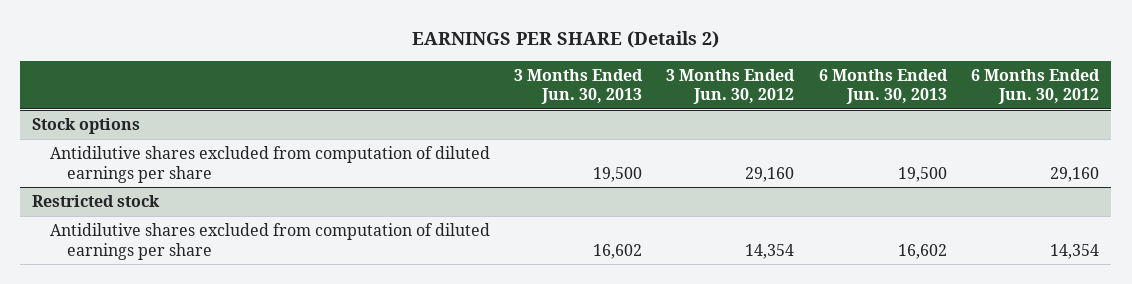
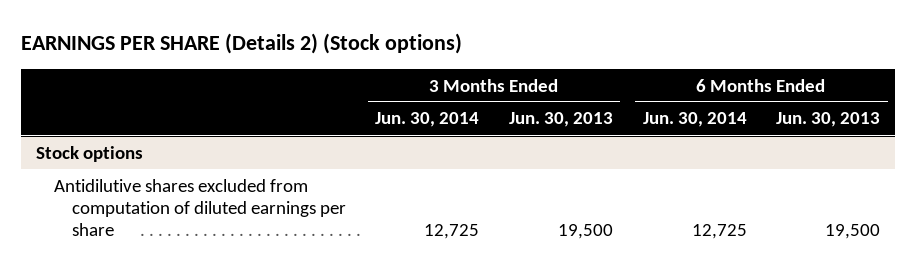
[411,30,719,48] EARNINGS PER SHARE (Details 2) -> [20,33,462,55] EARNINGS PER SHARE (Details 2) (Stock options)
[666,68,796,105] 3 Months Ended Jun. 30, 2012 -> none
[971,68,1101,105] 6 Months Ended Jun. 30, 2012 -> none
none -> [375,112,480,128] Jun. 30, 2014
none -> [642,112,747,128] Jun. 30, 2014
[32,195,161,208] Restricted stock -> none
[49,223,490,260] Antidilutive shares excluded from computation of diluted earnings per share -> none

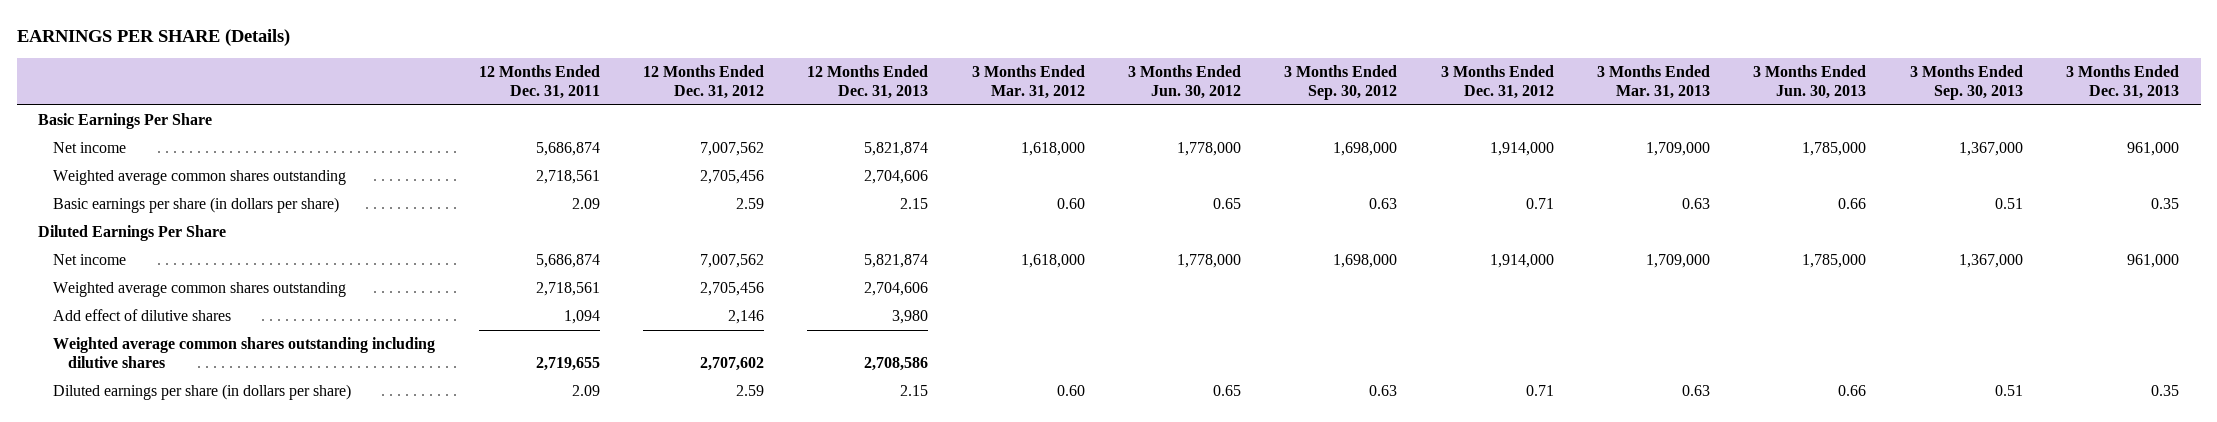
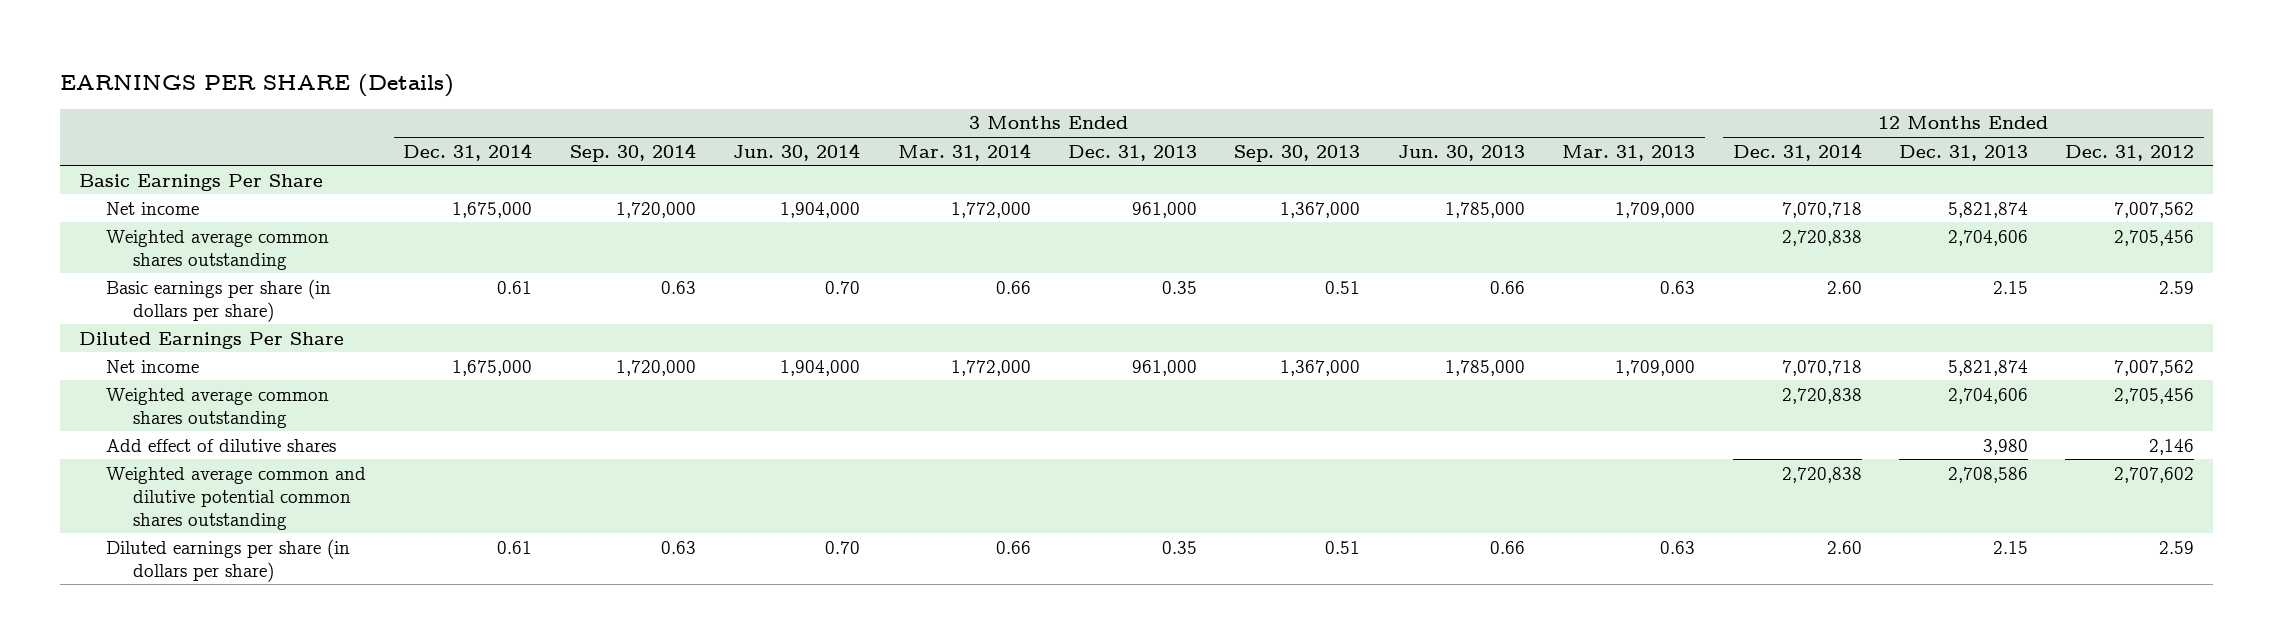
[478,64,600,100] 12 Months Ended Dec. 31, 2011 -> none
[971,64,1085,100] 3 Months Ended Mar. 31, 2012 -> none
[1127,64,1241,100] 3 Months Ended Jun. 30, 2012 -> none
[1284,64,1398,101] 3 Months Ended Sep. 30, 2012 -> none
[1440,64,1554,100] 3 Months Ended Dec. 31, 2012 -> none
none -> [403,142,533,161] Dec. 31, 2014
none -> [569,142,696,162] Sep. 30, 2014
none -> [733,142,861,161] Jun. 30, 2014
none -> [897,142,1031,161] Mar. 31, 2014
none -> [1732,142,1862,161] Dec. 31, 2014
[53,337,436,369] Weighted average common shares outstanding including dilutive shares -> [106,466,367,530] Weighted average common and dilutive potential common shares outstanding

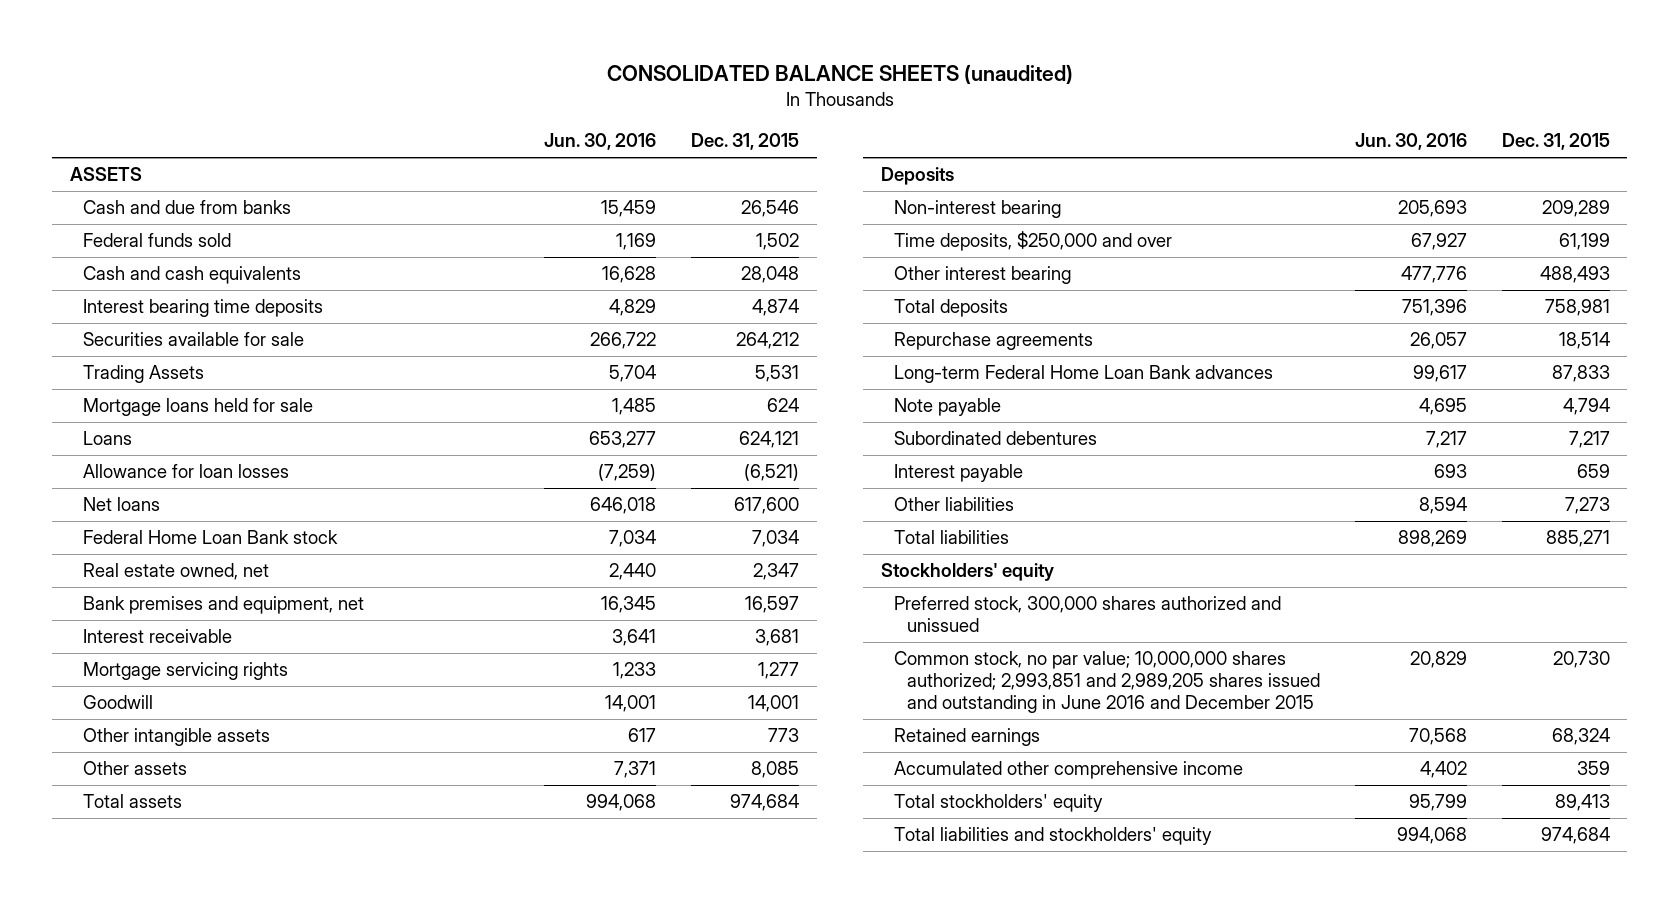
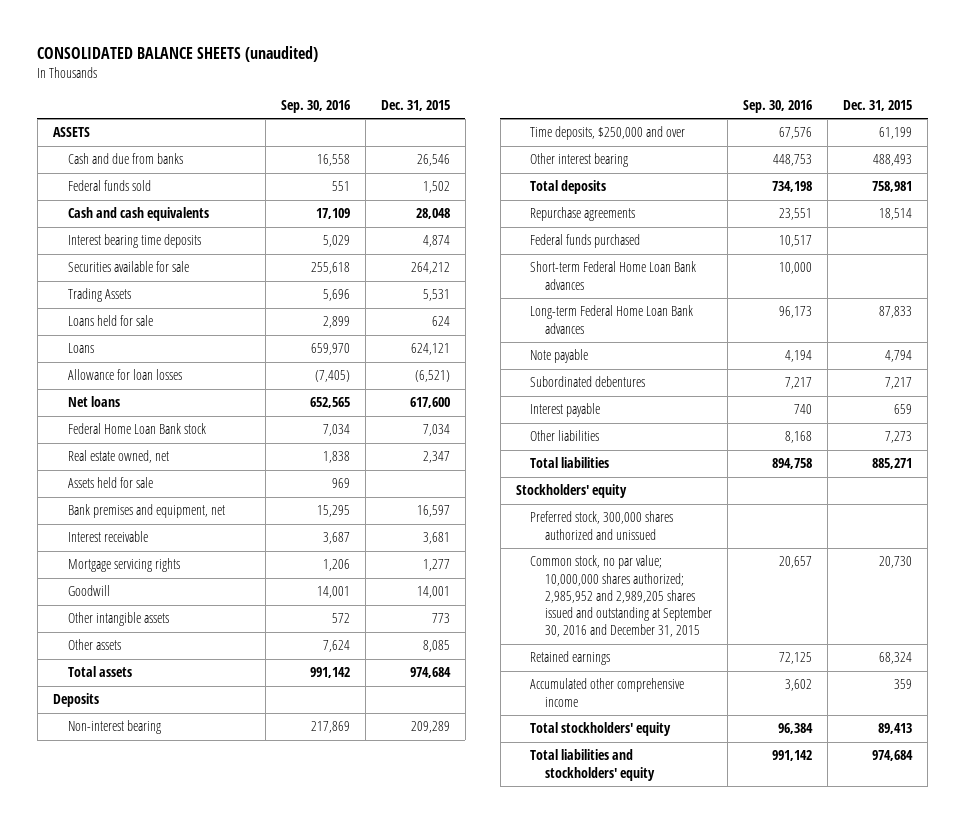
[544,133,657,151] Jun. 30, 2016 -> none
none -> [280,99,350,113] Sep. 30, 2016
[83,398,314,417] Mortgage loans held for sale -> [67,315,153,327] Loans held for sale
none -> [67,477,153,489] Assets held for sale
none -> [530,234,641,249] Federal funds purchased
none -> [530,261,697,290] Short-term Federal Home Loan Bank advances
[893,651,1320,713] Common stock, no par value; 10,000,000 shares authorized; 2,993,851 and 2,989,205 shares issued and outstanding in June 2016 and December 2015 -> [530,555,713,638] Common stock, no par value; 10,000,000 shares authorized; 2,985,952 and 2,989,205 shares issued and outstanding at September 30, 2016 and December 31, 2015

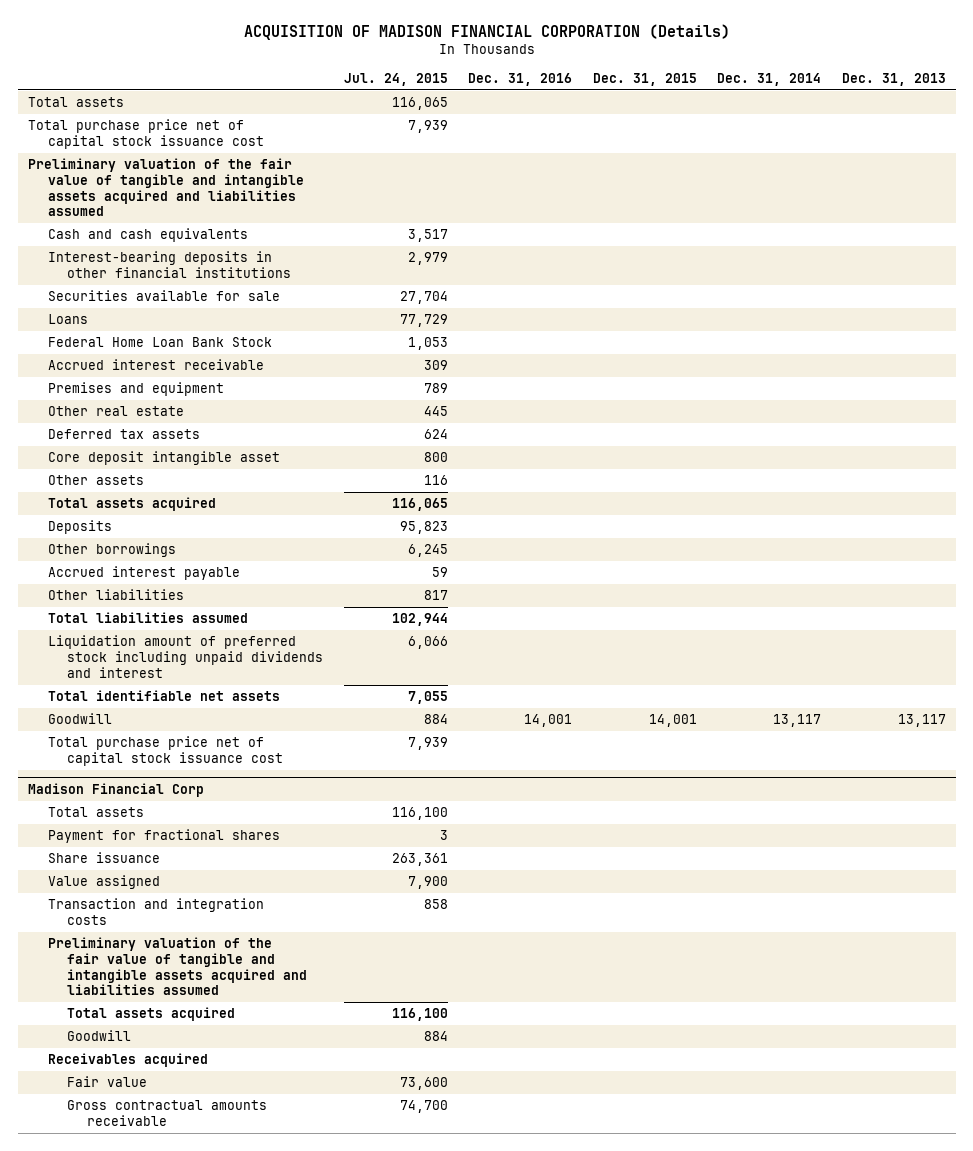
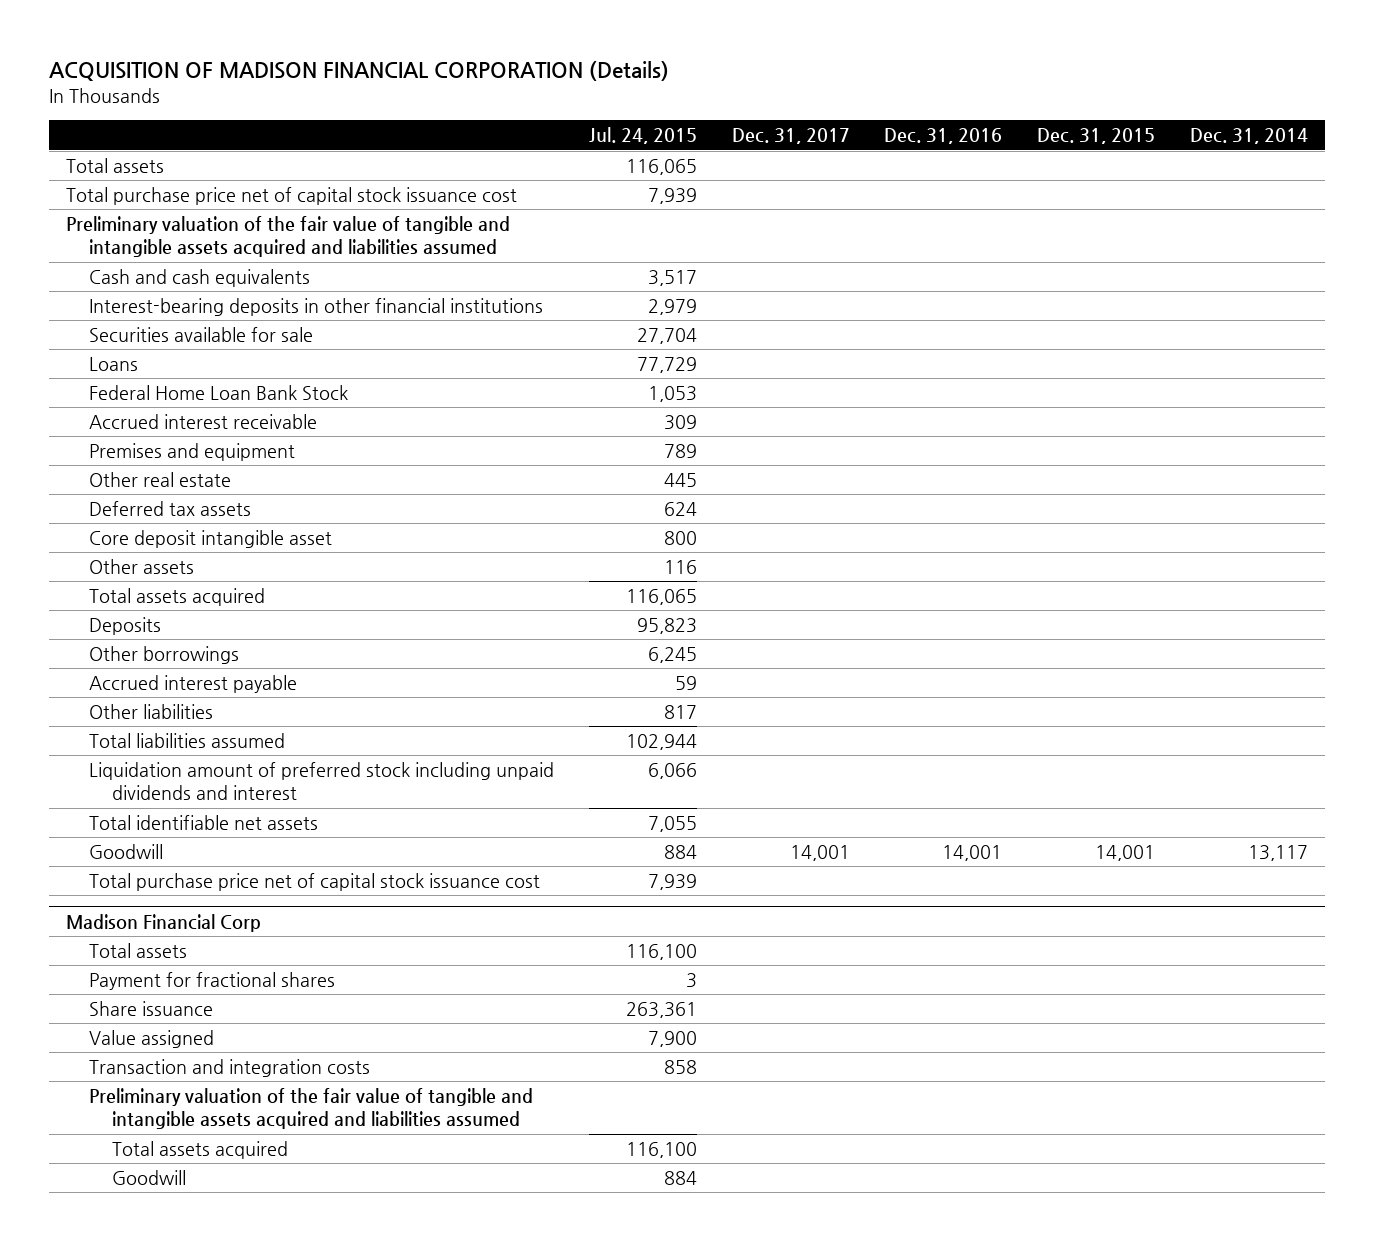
[841,72,946,86] Dec. 31, 2013 -> none
none -> [731,128,850,145] Dec. 31, 2017
[47,1053,208,1068] Receivables acquired -> none
[67,1076,148,1088] Fair value -> none
[67,1100,268,1126] Gross contractual amounts receivable -> none

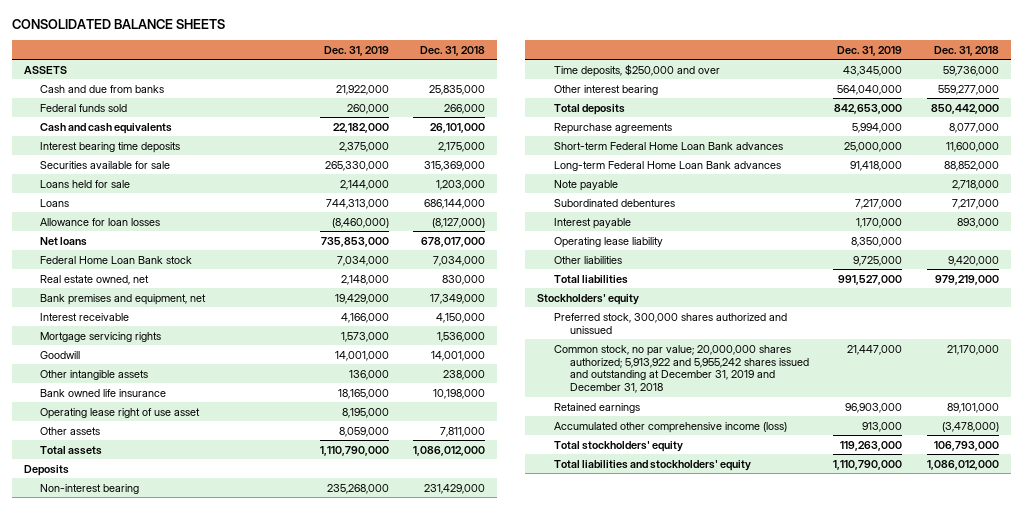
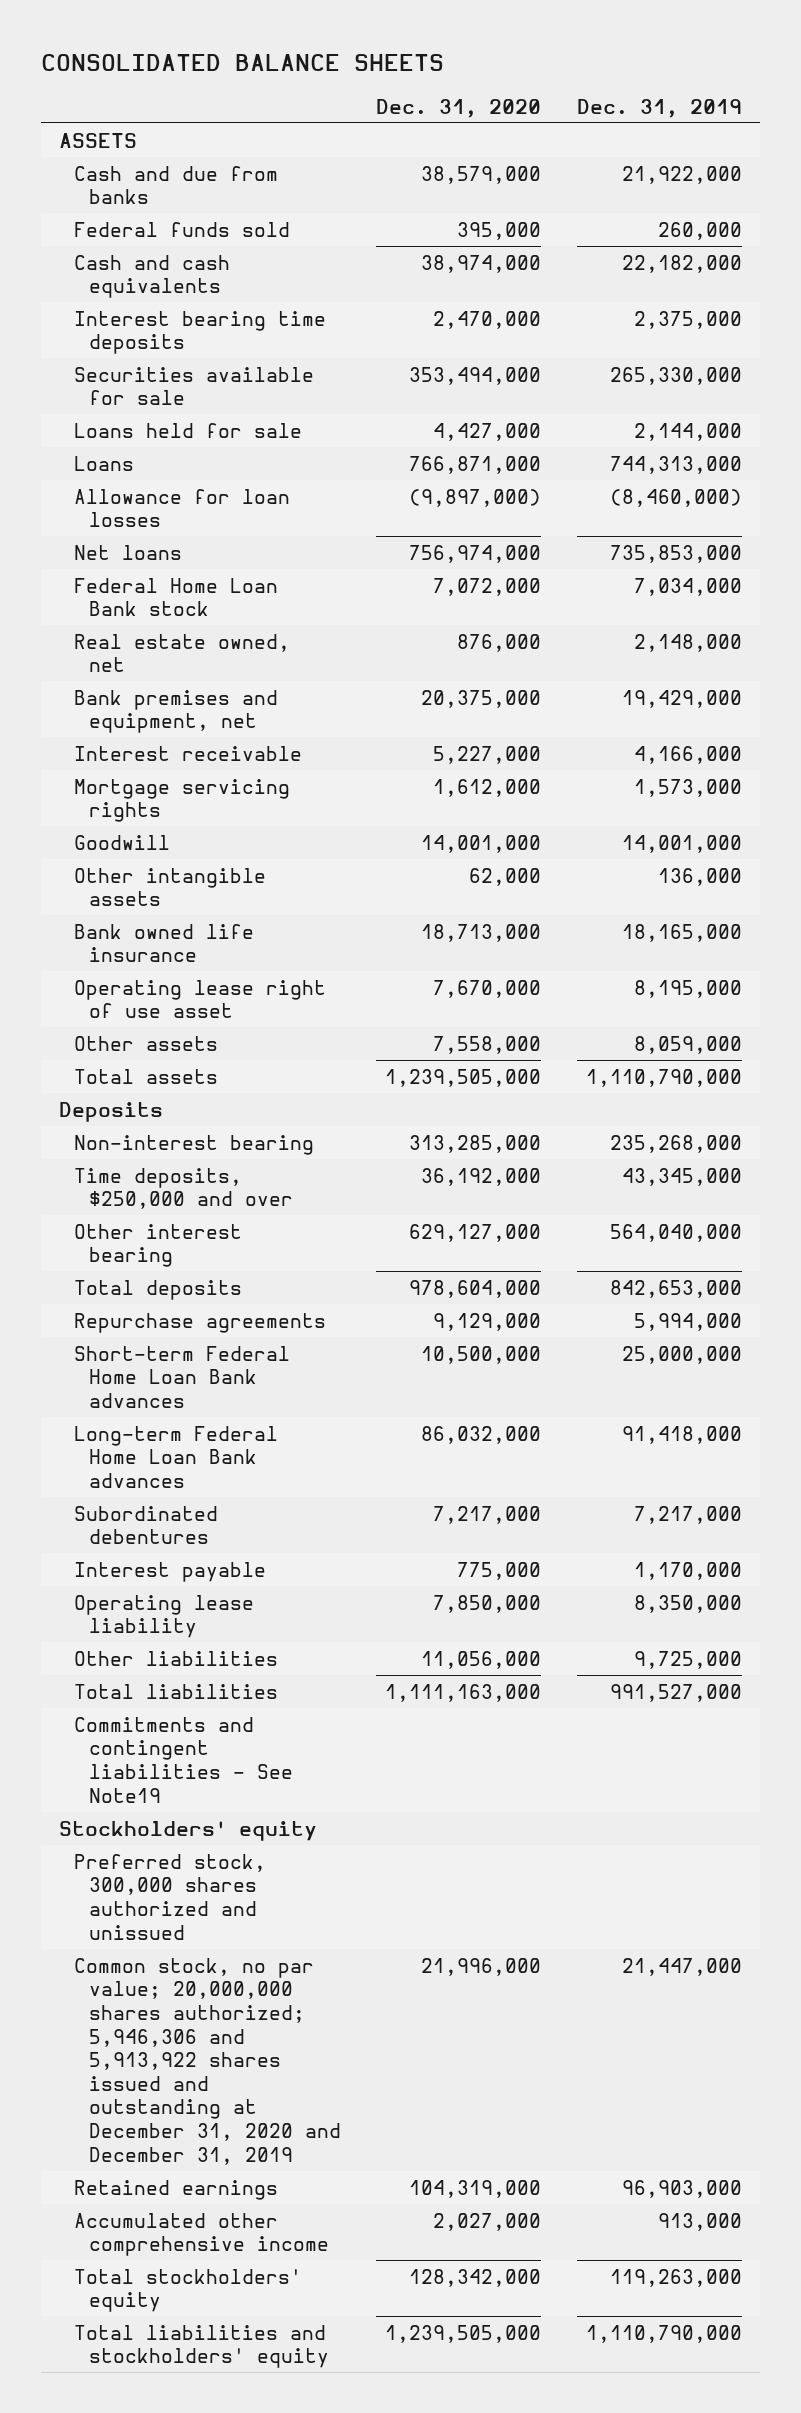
[420,45,486,56] Dec. 31, 2018 -> none
none -> [376,98,542,118] Dec. 31, 2020
[553,179,618,191] Note payable -> none
none -> [73,1716,293,1803] Commitments and contingent liabilities - See Note19
[553,344,809,394] Common stock, no par value; 20,000,000 shares authorized; 5,913,922 and 5,955,242 shares issued and outstanding at December 31, 2019 and December 31, 2018 -> [73,1957,341,2165] Common stock, no par value; 20,000,000 shares authorized; 5,946,306 and 5,913,922 shares issued and outstanding at December 31, 2020 and December 31, 2019
[553,421,787,433] Accumulated other comprehensive income (loss) -> [73,2212,329,2257] Accumulated other comprehensive income

